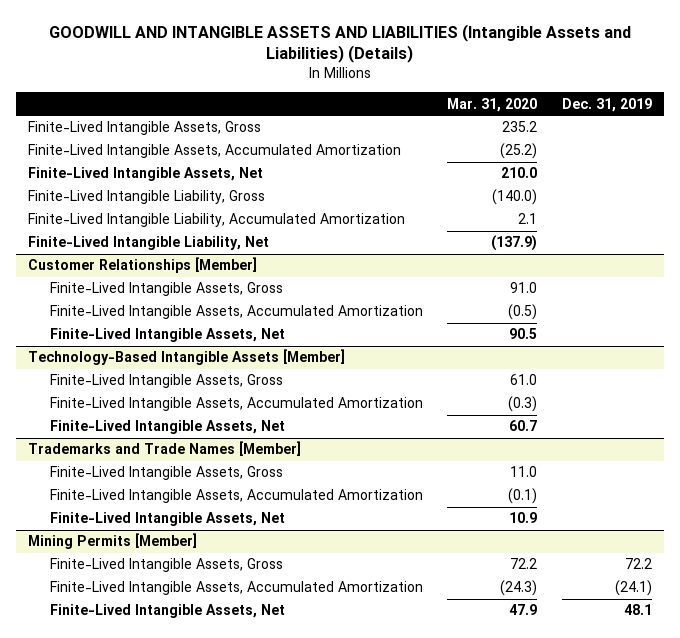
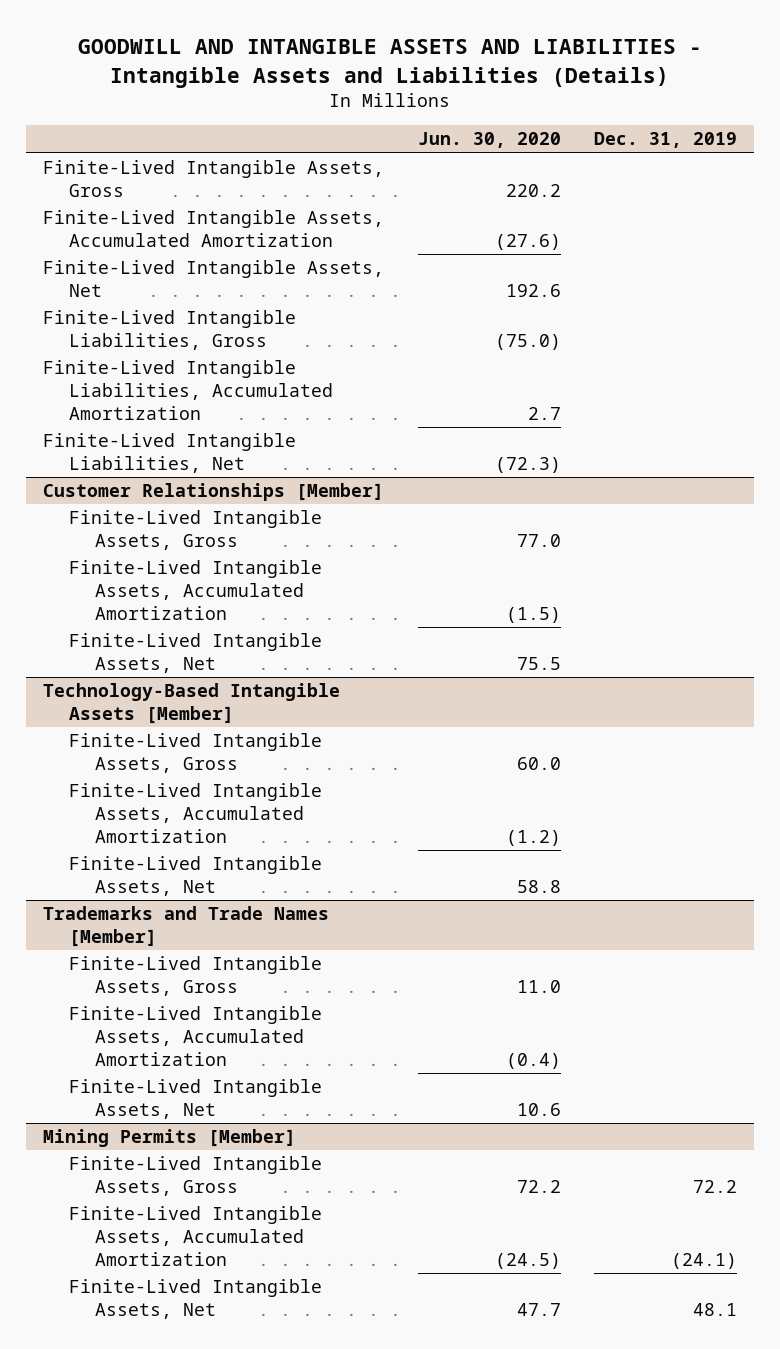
[48,23,631,64] GOODWILL AND INTANGIBLE ASSETS AND LIABILITIES (Intangible Assets and Liabilities) (Details) -> [78,39,703,88] GOODWILL AND INTANGIBLE ASSETS AND LIABILITIES - Intangible Assets and Liabilities (Details)
[447,97,538,112] Mar. 31, 2020 -> none
none -> [417,132,561,149] Jun. 30, 2020
[28,190,266,205] Finite-Lived Intangible Liability, Gross -> [42,310,296,350] Finite-Lived Intangible Liabilities, Gross
[28,213,406,228] Finite-Lived Intangible Liability, Accumulated Amortization -> [42,360,333,420] Finite-Lived Intangible Liabilities, Accumulated Amortization
[28,236,270,251] Finite-Lived Intangible Liability, Net -> [42,433,296,473] Finite-Lived Intangible Liabilities, Net

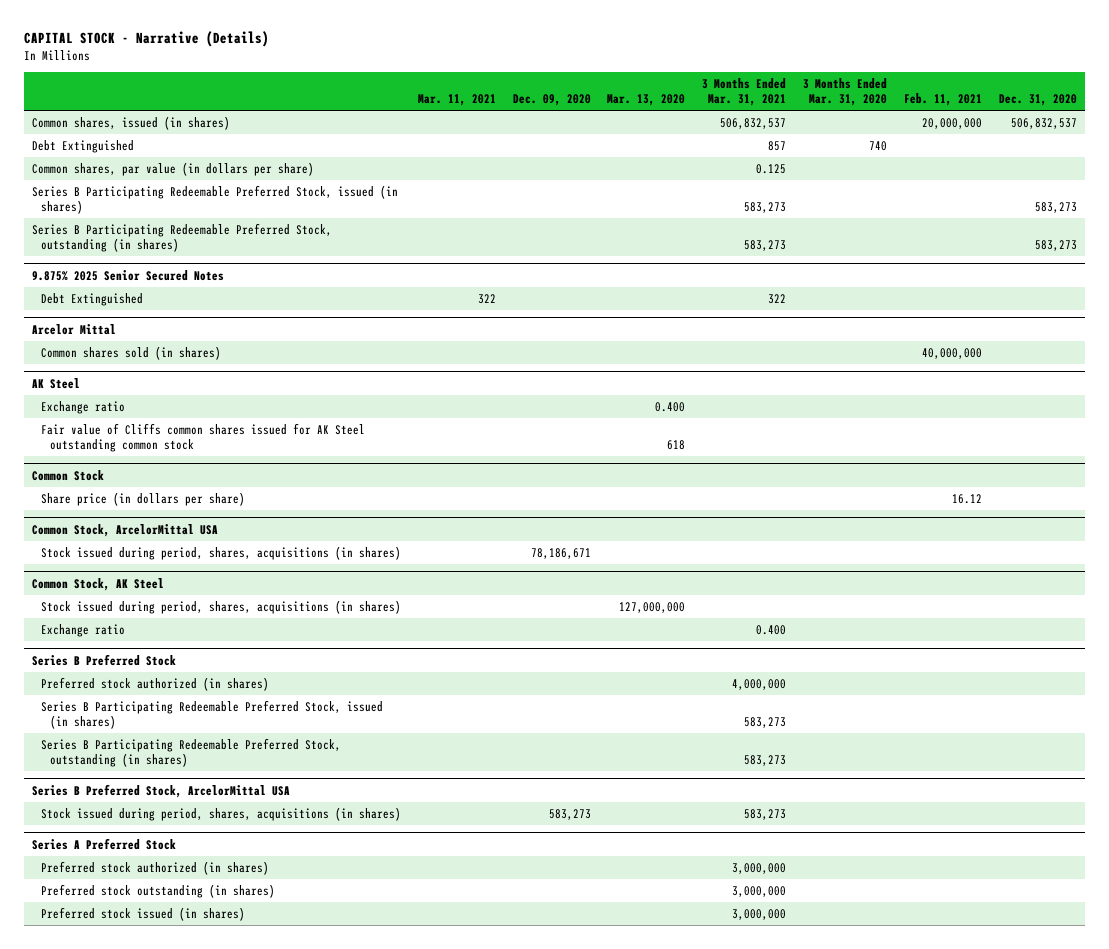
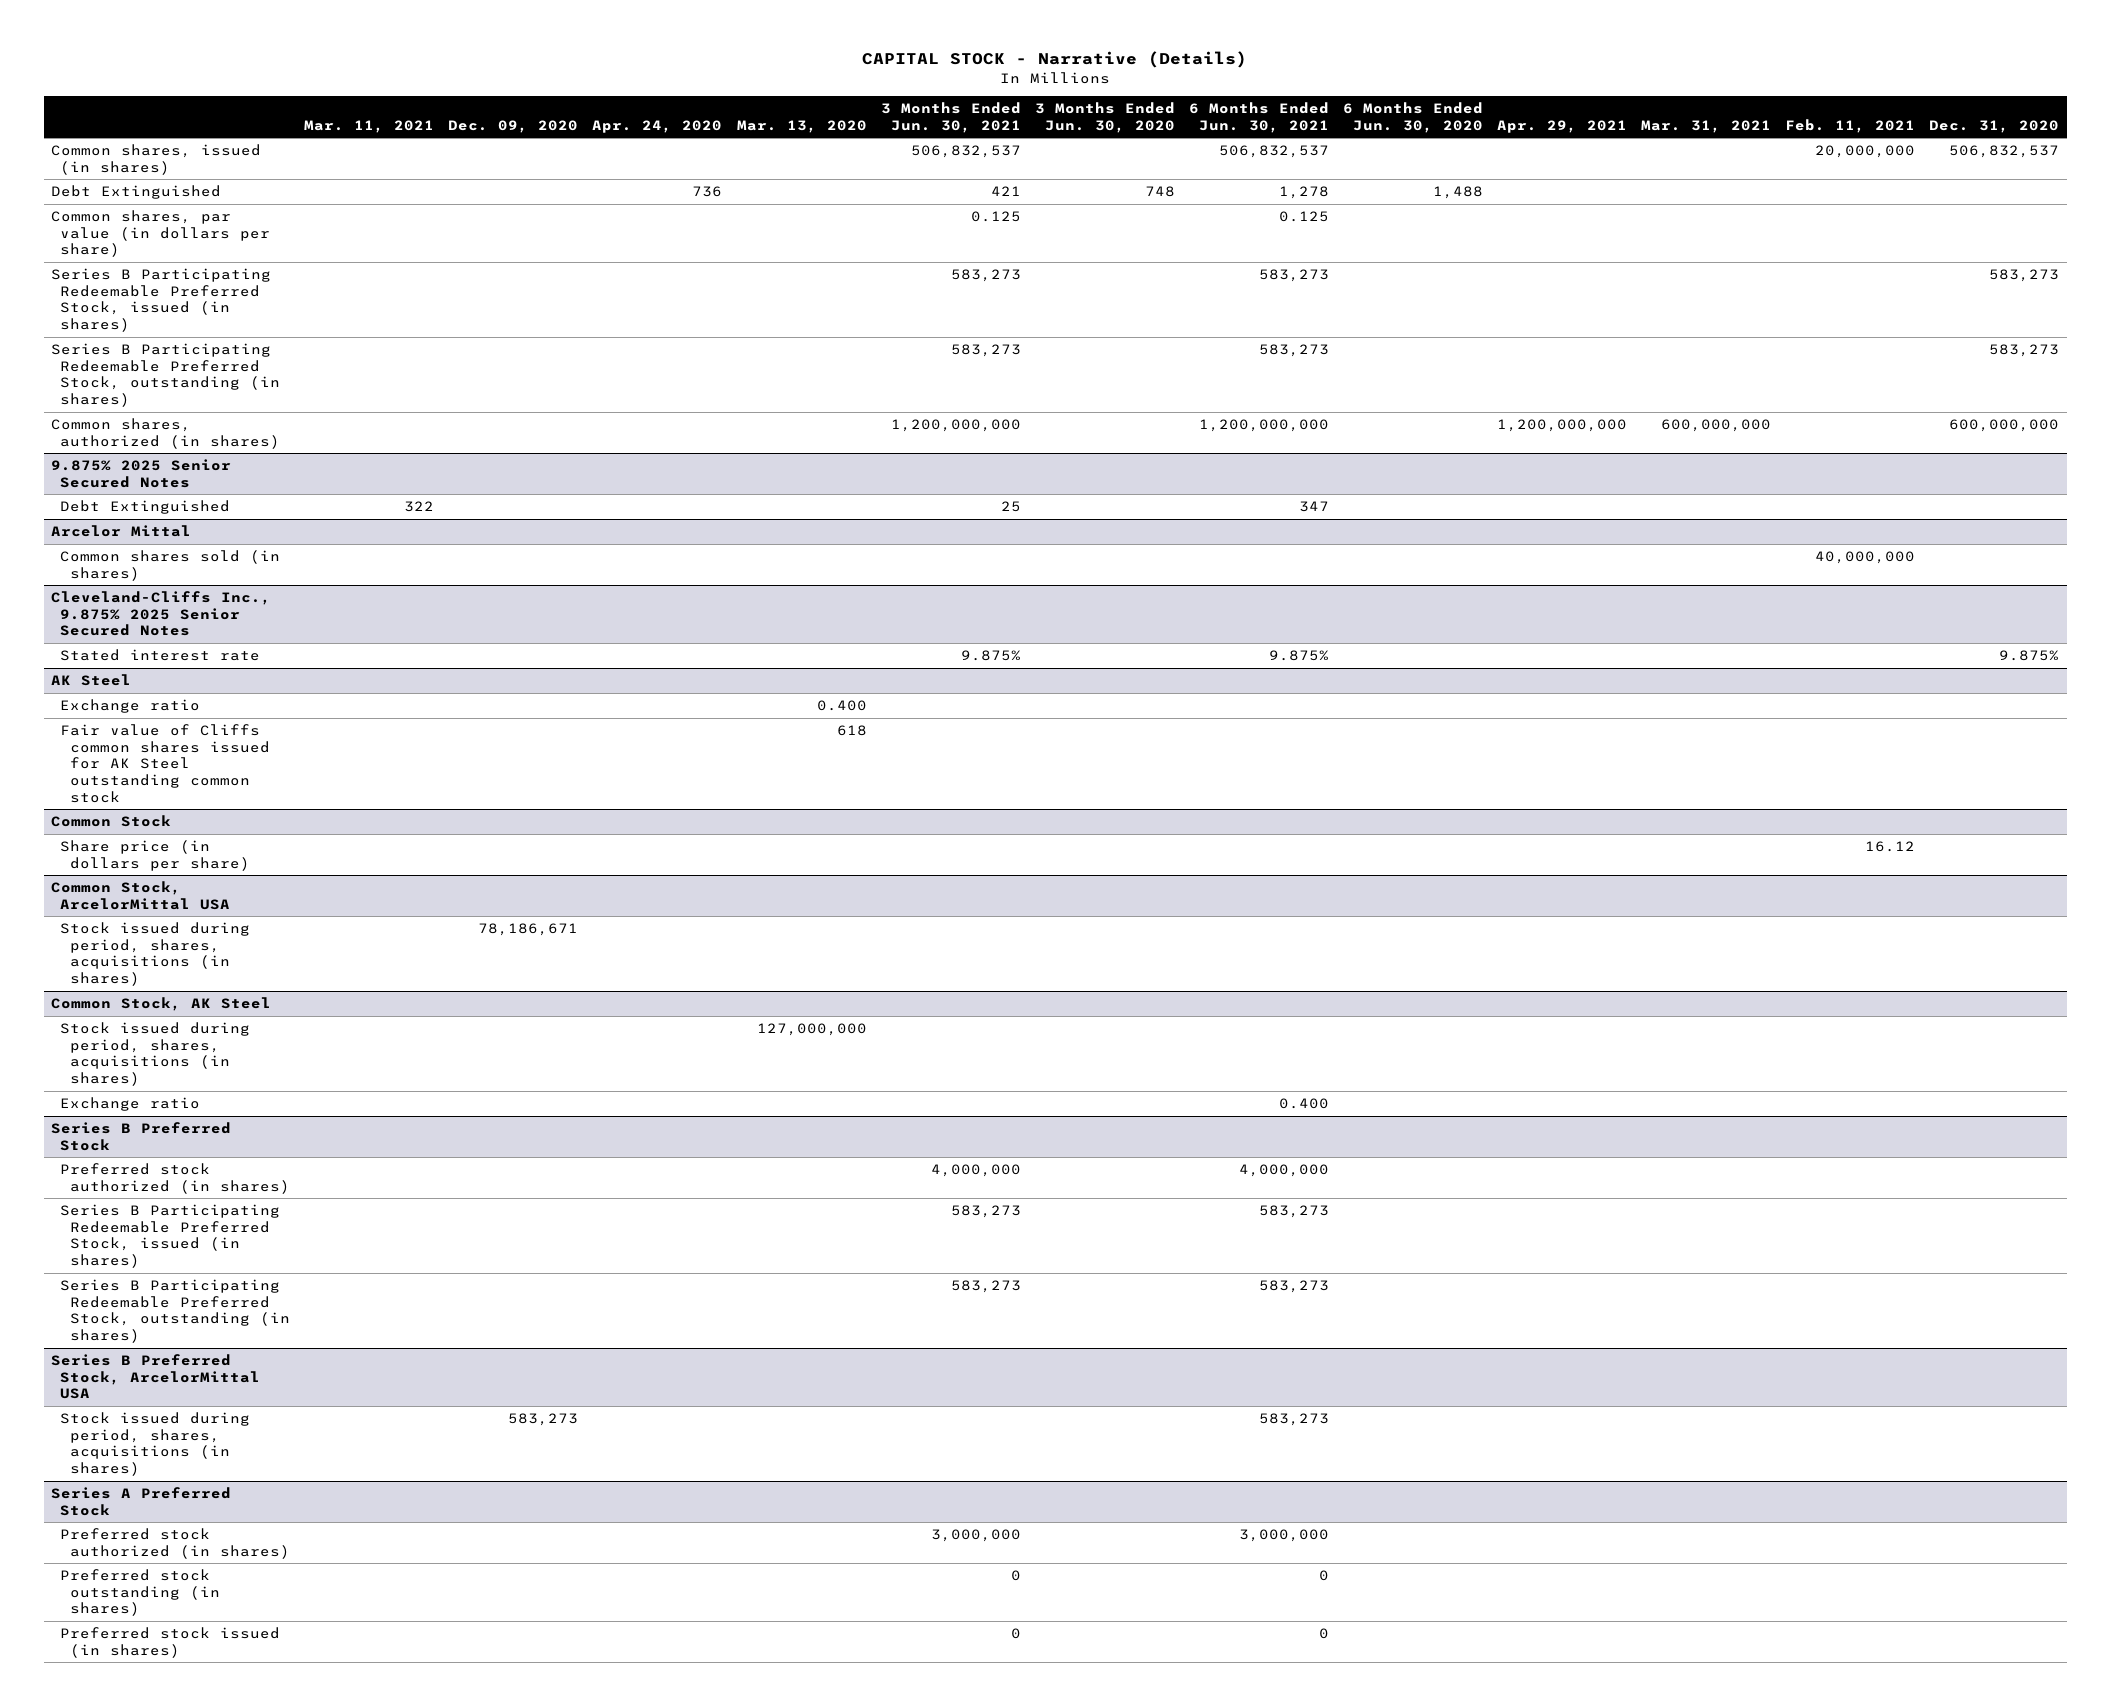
[702,77,787,107] 3 Months Ended Mar. 31, 2021 -> none
[803,77,888,107] 3 Months Ended Mar. 31, 2020 -> none
none -> [592,119,723,133] Apr. 24, 2020
none -> [880,101,1021,133] 3 Months Ended Jun. 30, 2021
none -> [1034,101,1175,133] 3 Months Ended Jun. 30, 2020
none -> [1188,101,1329,133] 6 Months Ended Jun. 30, 2021
none -> [1343,101,1484,133] 6 Months Ended Jun. 30, 2020
none -> [1497,119,1628,133] Apr. 29, 2021
none -> [1641,119,1772,133] Mar. 31, 2021
none -> [50,417,281,449] Common shares, authorized (in shares)
none -> [50,590,271,637] Cleveland-Cliffs Inc., 9.875% 2025 Senior Secured Notes
none -> [60,648,261,661] Stated interest rate

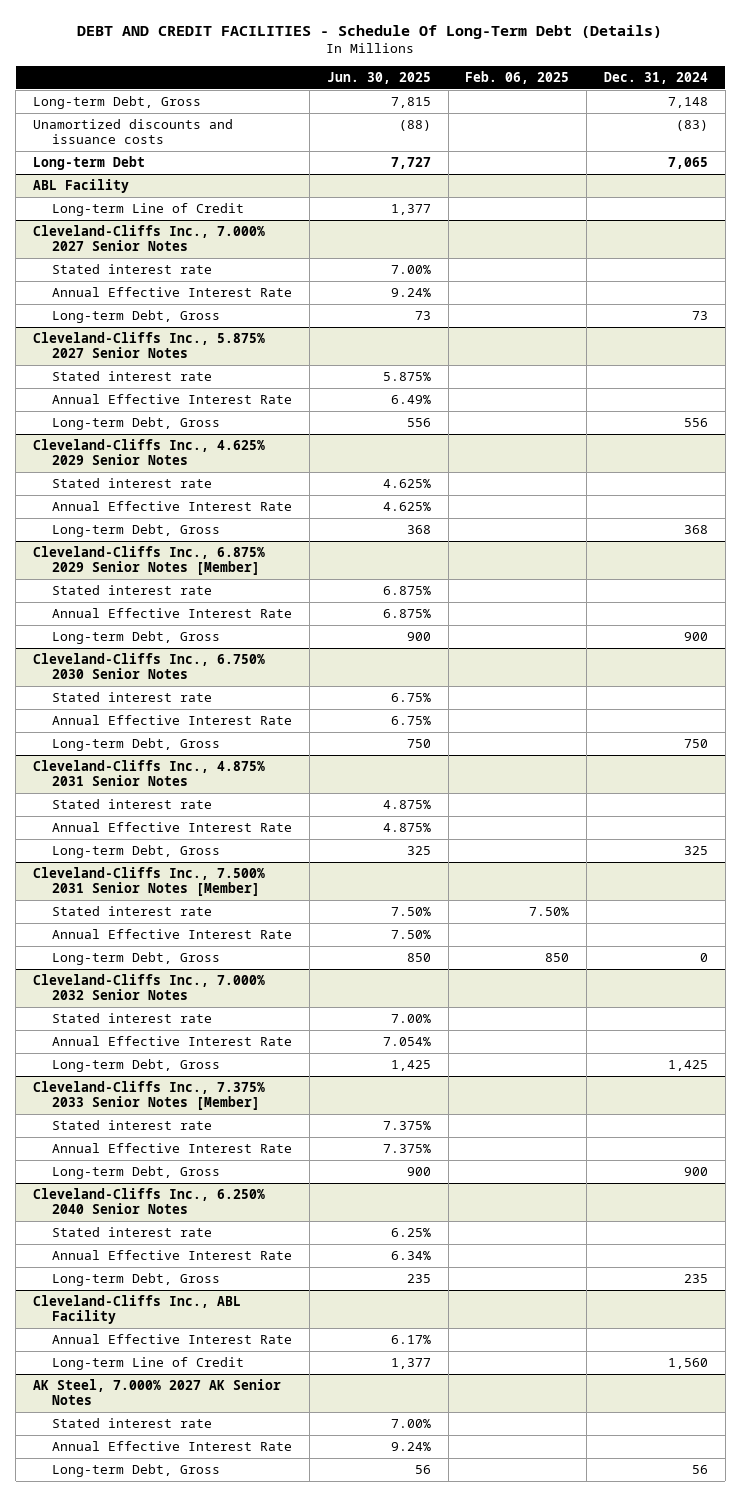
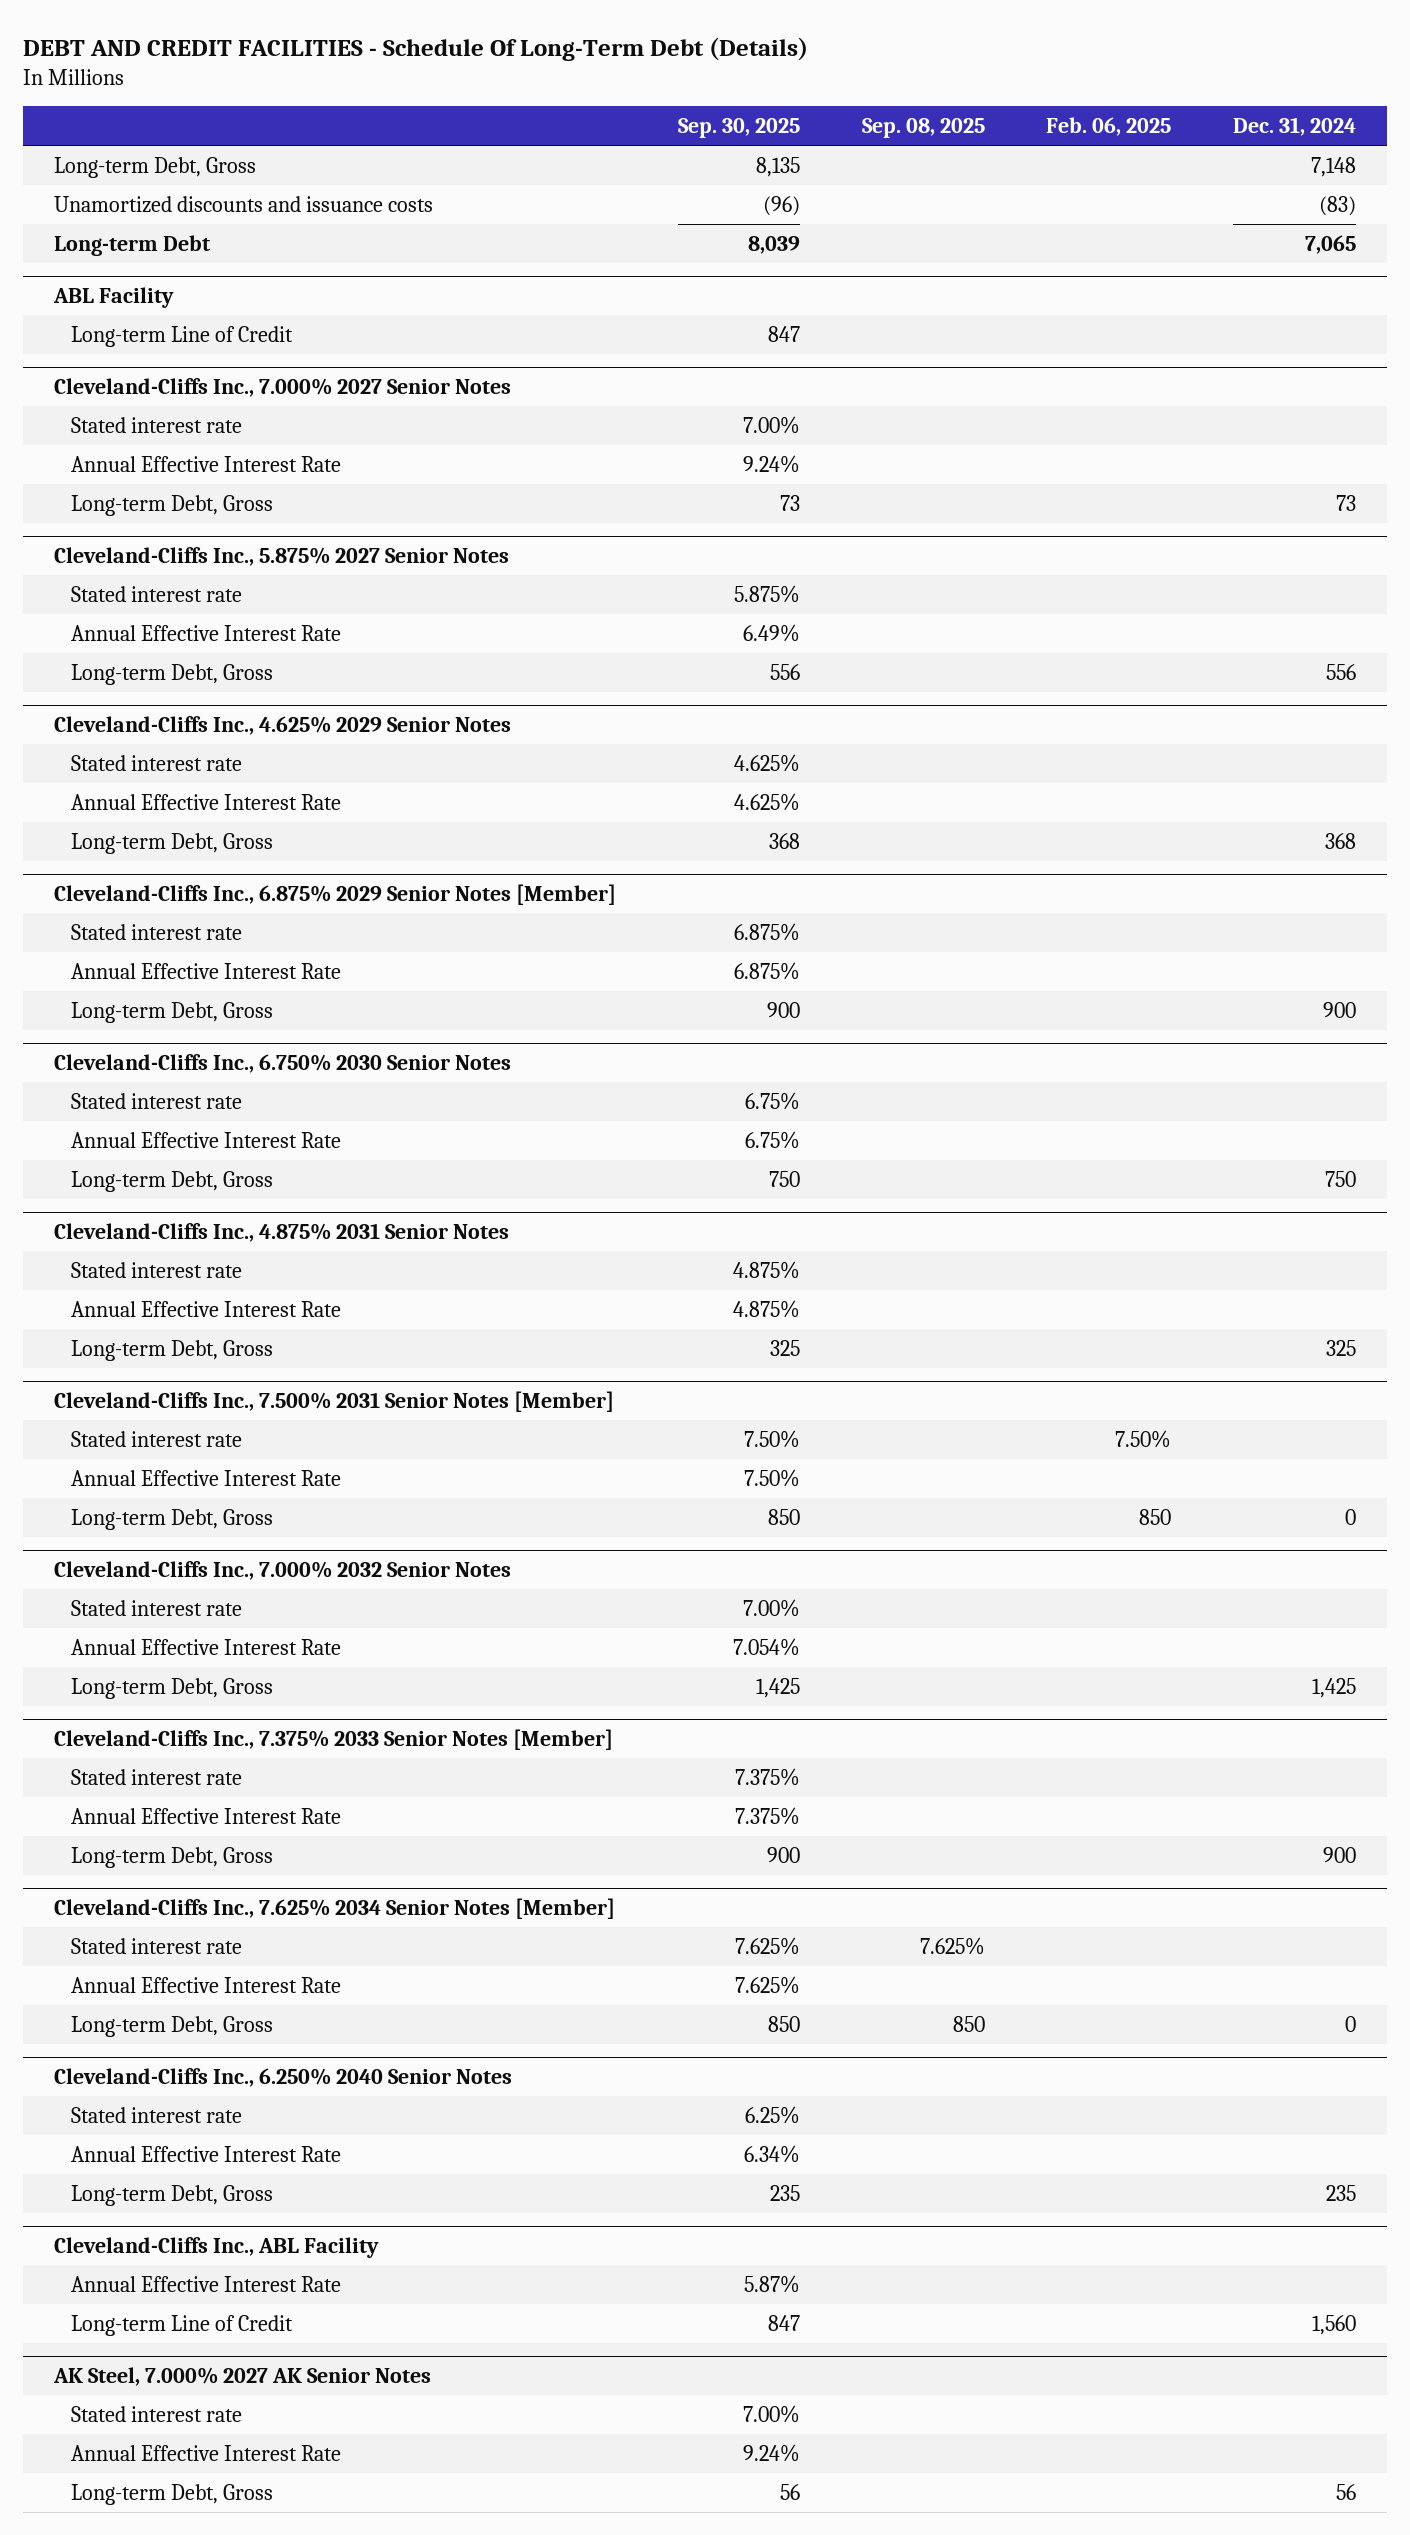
[326,71,431,84] Jun. 30, 2025 -> none
none -> [677,117,800,138] Sep. 30, 2025
none -> [861,117,985,138] Sep. 08, 2025
none -> [54,1898,616,1920] Cleveland-Cliffs Inc., 7.625% 2034 Senior Notes [Member]
none -> [71,1937,243,1954] Stated interest rate
none -> [71,1976,342,1993] Annual Effective Interest Rate
none -> [71,2015,274,2037] Long-term Debt, Gross

